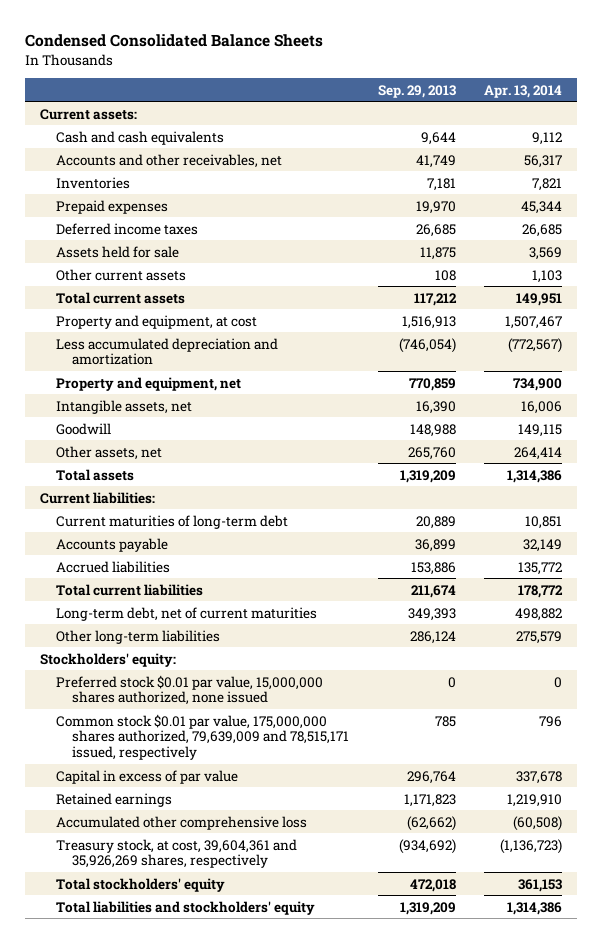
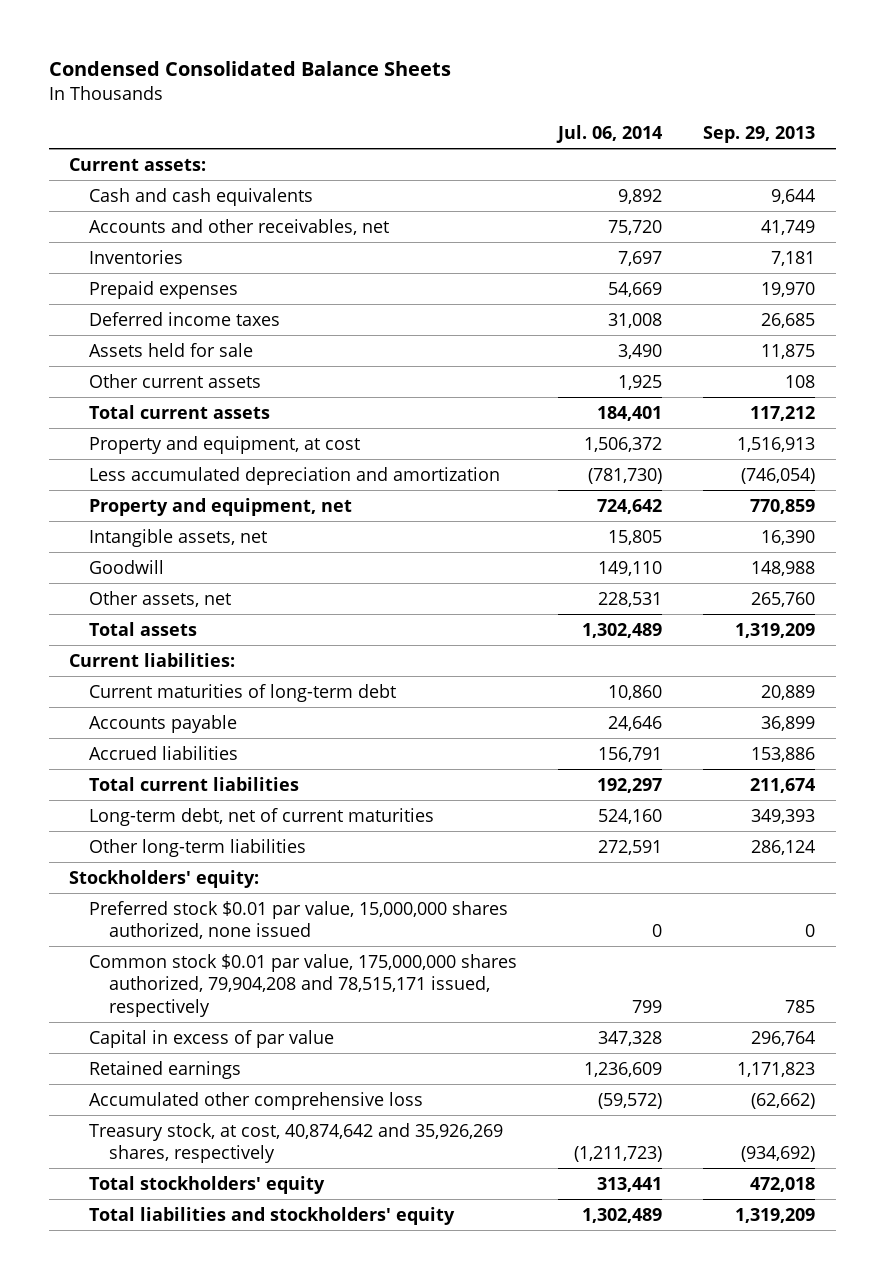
[484,84,563,98] Apr. 13, 2014 -> none
none -> [556,125,663,144] Jul. 06, 2014
[55,713,350,761] Common stock $0.01 par value, 175,000,000 shares authorized, 79,639,009 and 78,515,171 issued, respectively -> [89,953,518,1018] Common stock $0.01 par value, 175,000,000 shares authorized, 79,904,208 and 78,515,171 issued, respectively
[55,838,297,869] Treasury stock, at cost, 39,604,361 and 35,926,269 shares, respectively -> [89,1122,504,1164] Treasury stock, at cost, 40,874,642 and 35,926,269 shares, respectively

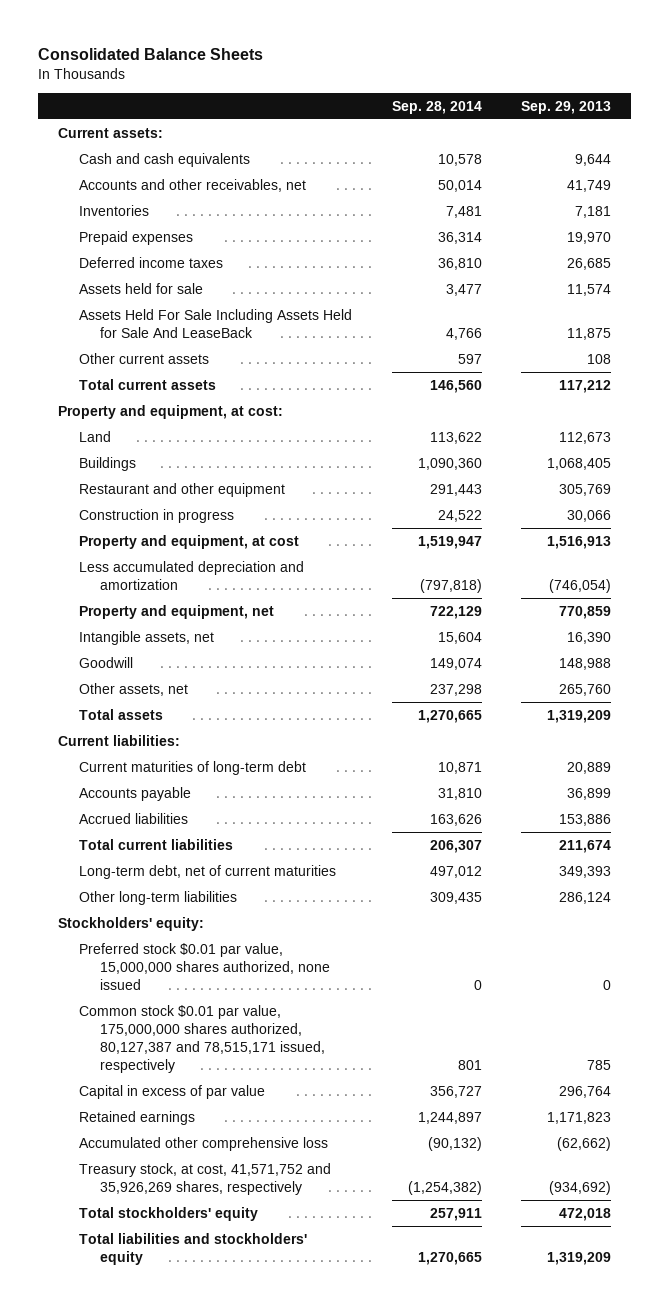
[48,61,451,77] Condensed Consolidated Balance Sheets -> [38,48,264,61] Consolidated Balance Sheets
[556,125,663,144] Jul. 06, 2014 -> none
none -> [391,100,482,114] Sep. 28, 2014
[761,343,816,359] 11,875 -> [566,283,611,296] 11,574
none -> [79,308,353,338] Assets Held For Sale Including Assets Held for Sale And LeaseBack
none -> [58,404,284,419] Property and equipment, at cost:
none -> [79,430,112,442] Land
none -> [79,456,137,471] Buildings
none -> [79,482,286,497] Restaurant and other equipment
none -> [79,508,235,523] Construction in progress
[89,953,518,1018] Common stock $0.01 par value, 175,000,000 shares authorized, 79,904,208 and 78,515,171 issued, respectively -> [79,1004,326,1073] Common stock $0.01 par value, 175,000,000 shares authorized, 80,127,387 and 78,515,171 issued, respectively
[89,1122,504,1164] Treasury stock, at cost, 40,874,642 and 35,926,269 shares, respectively -> [79,1162,332,1195] Treasury stock, at cost, 41,571,752 and 35,926,269 shares, respectively

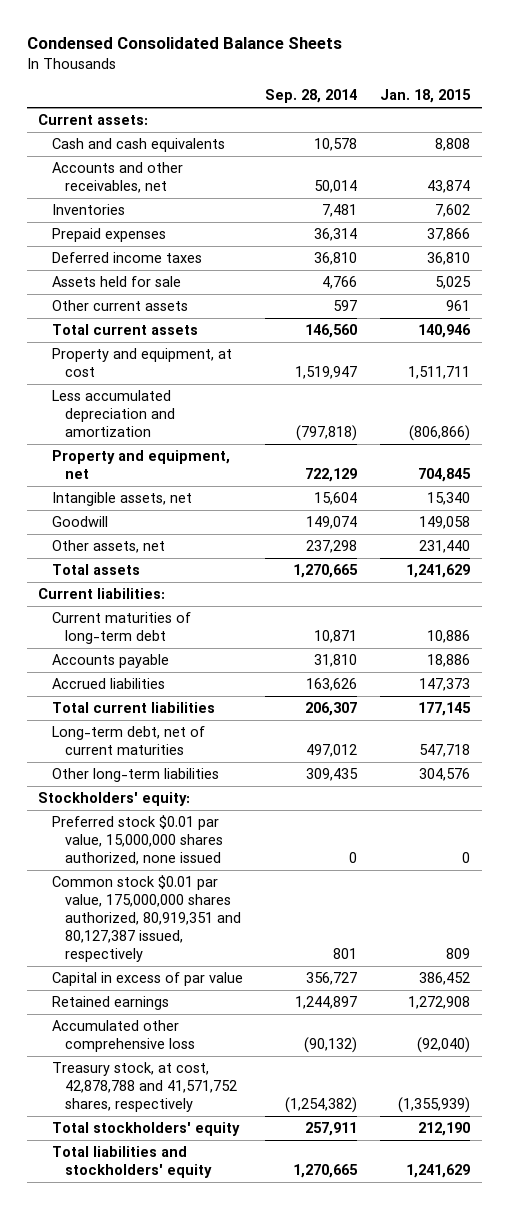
[38,48,264,61] Consolidated Balance Sheets -> [26,37,342,50] Condensed Consolidated Balance Sheets
[520,100,611,114] Sep. 29, 2013 -> none
none -> [380,89,472,104] Jan. 18, 2015
[79,308,353,338] Assets Held For Sale Including Assets Held for Sale And LeaseBack -> none
[445,283,482,296] 3,477 -> [322,276,358,290] 4,766
[58,404,284,419] Property and equipment, at cost: -> none
[79,430,112,442] Land -> none
[79,456,137,471] Buildings -> none
[79,482,286,497] Restaurant and other equipment -> none
[79,508,235,523] Construction in progress -> none
[79,1004,326,1073] Common stock $0.01 par value, 175,000,000 shares authorized, 80,127,387 and 78,515,171 issued, respectively -> [51,875,241,962] Common stock $0.01 par value, 175,000,000 shares authorized, 80,919,351 and 80,127,387 issued, respectively
[79,1162,332,1195] Treasury stock, at cost, 41,571,752 and 35,926,269 shares, respectively -> [51,1062,237,1113] Treasury stock, at cost, 42,878,788 and 41,571,752 shares, respectively

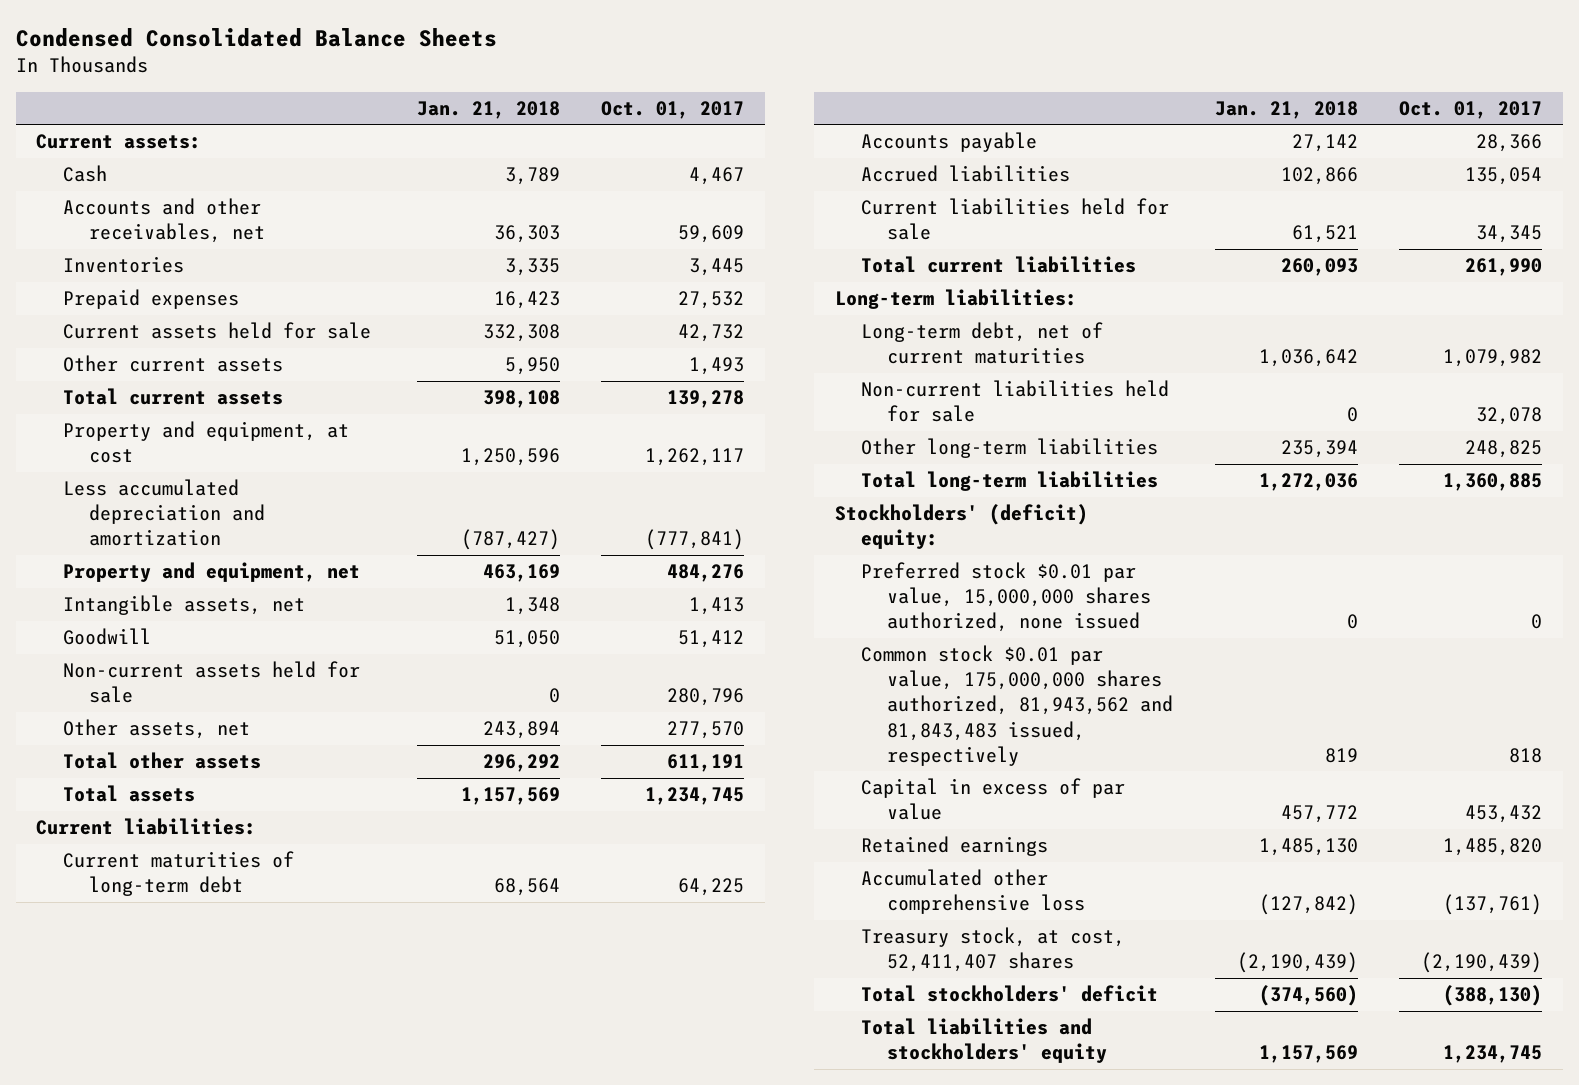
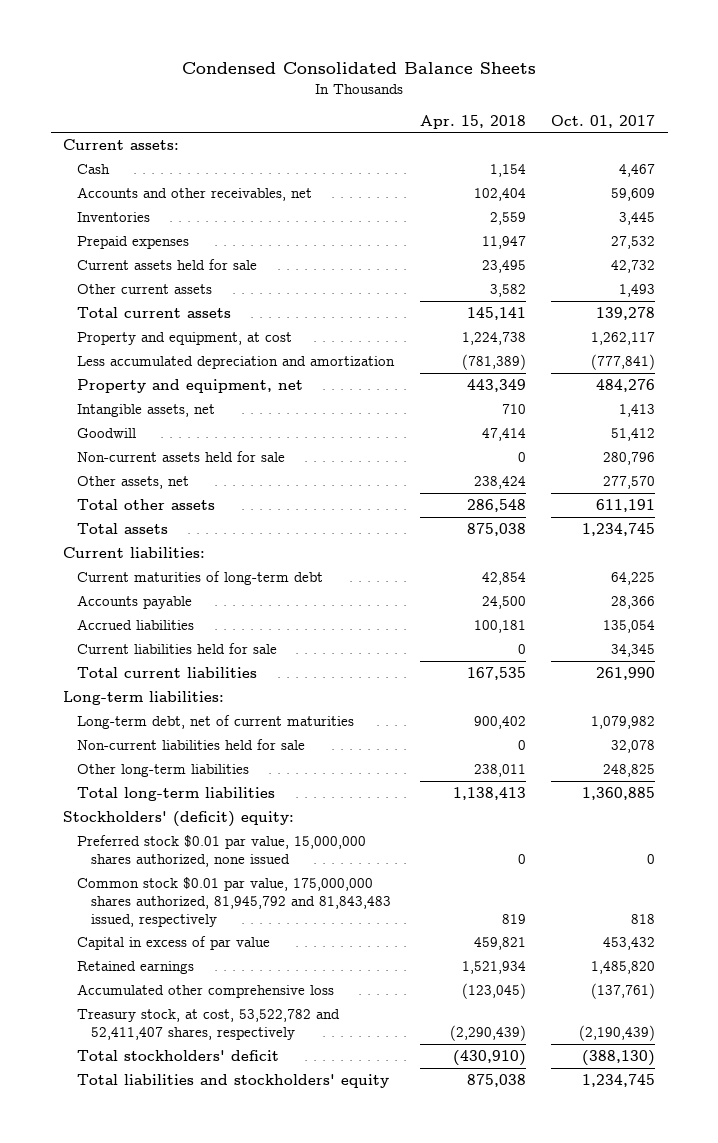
[416,100,560,119] Jan. 21, 2018 -> none
none -> [419,114,526,129] Apr. 15, 2018
[860,645,1174,766] Common stock $0.01 par value, 175,000,000 shares authorized, 81,943,562 and 81,843,483 issued, respectively -> [77,877,392,927] Common stock $0.01 par value, 175,000,000 shares authorized, 81,945,792 and 81,843,483 issued, respectively
[860,927,1125,973] Treasury stock, at cost, 52,411,407 shares -> [77,1009,341,1040] Treasury stock, at cost, 53,522,782 and 52,411,407 shares, respectively

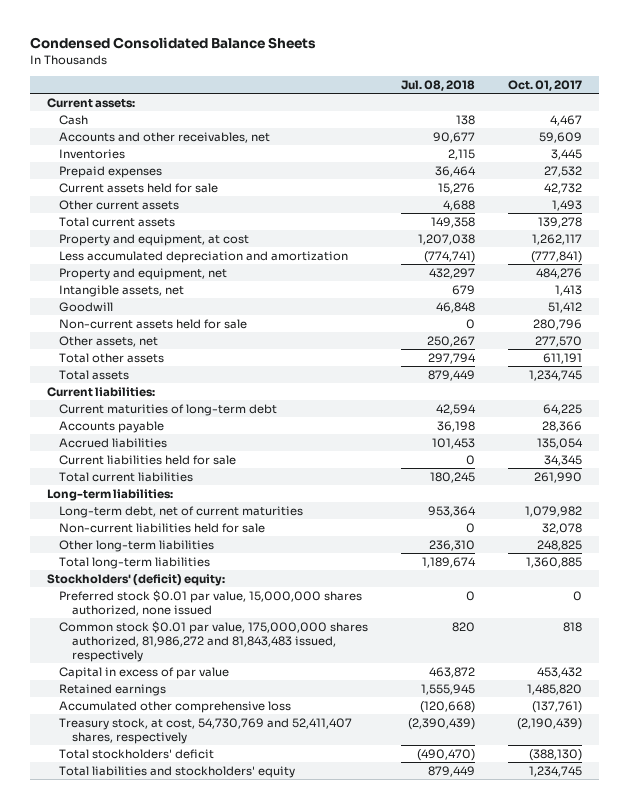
[419,114,526,129] Apr. 15, 2018 -> none
none -> [401,79,476,91] Jul. 08, 2018
[77,877,392,927] Common stock $0.01 par value, 175,000,000 shares authorized, 81,945,792 and 81,843,483 issued, respectively -> [59,620,369,662] Common stock $0.01 par value, 175,000,000 shares authorized, 81,986,272 and 81,843,483 issued, respectively
[77,1009,341,1040] Treasury stock, at cost, 53,522,782 and 52,411,407 shares, respectively -> [59,717,353,744] Treasury stock, at cost, 54,730,769 and 52,411,407 shares, respectively

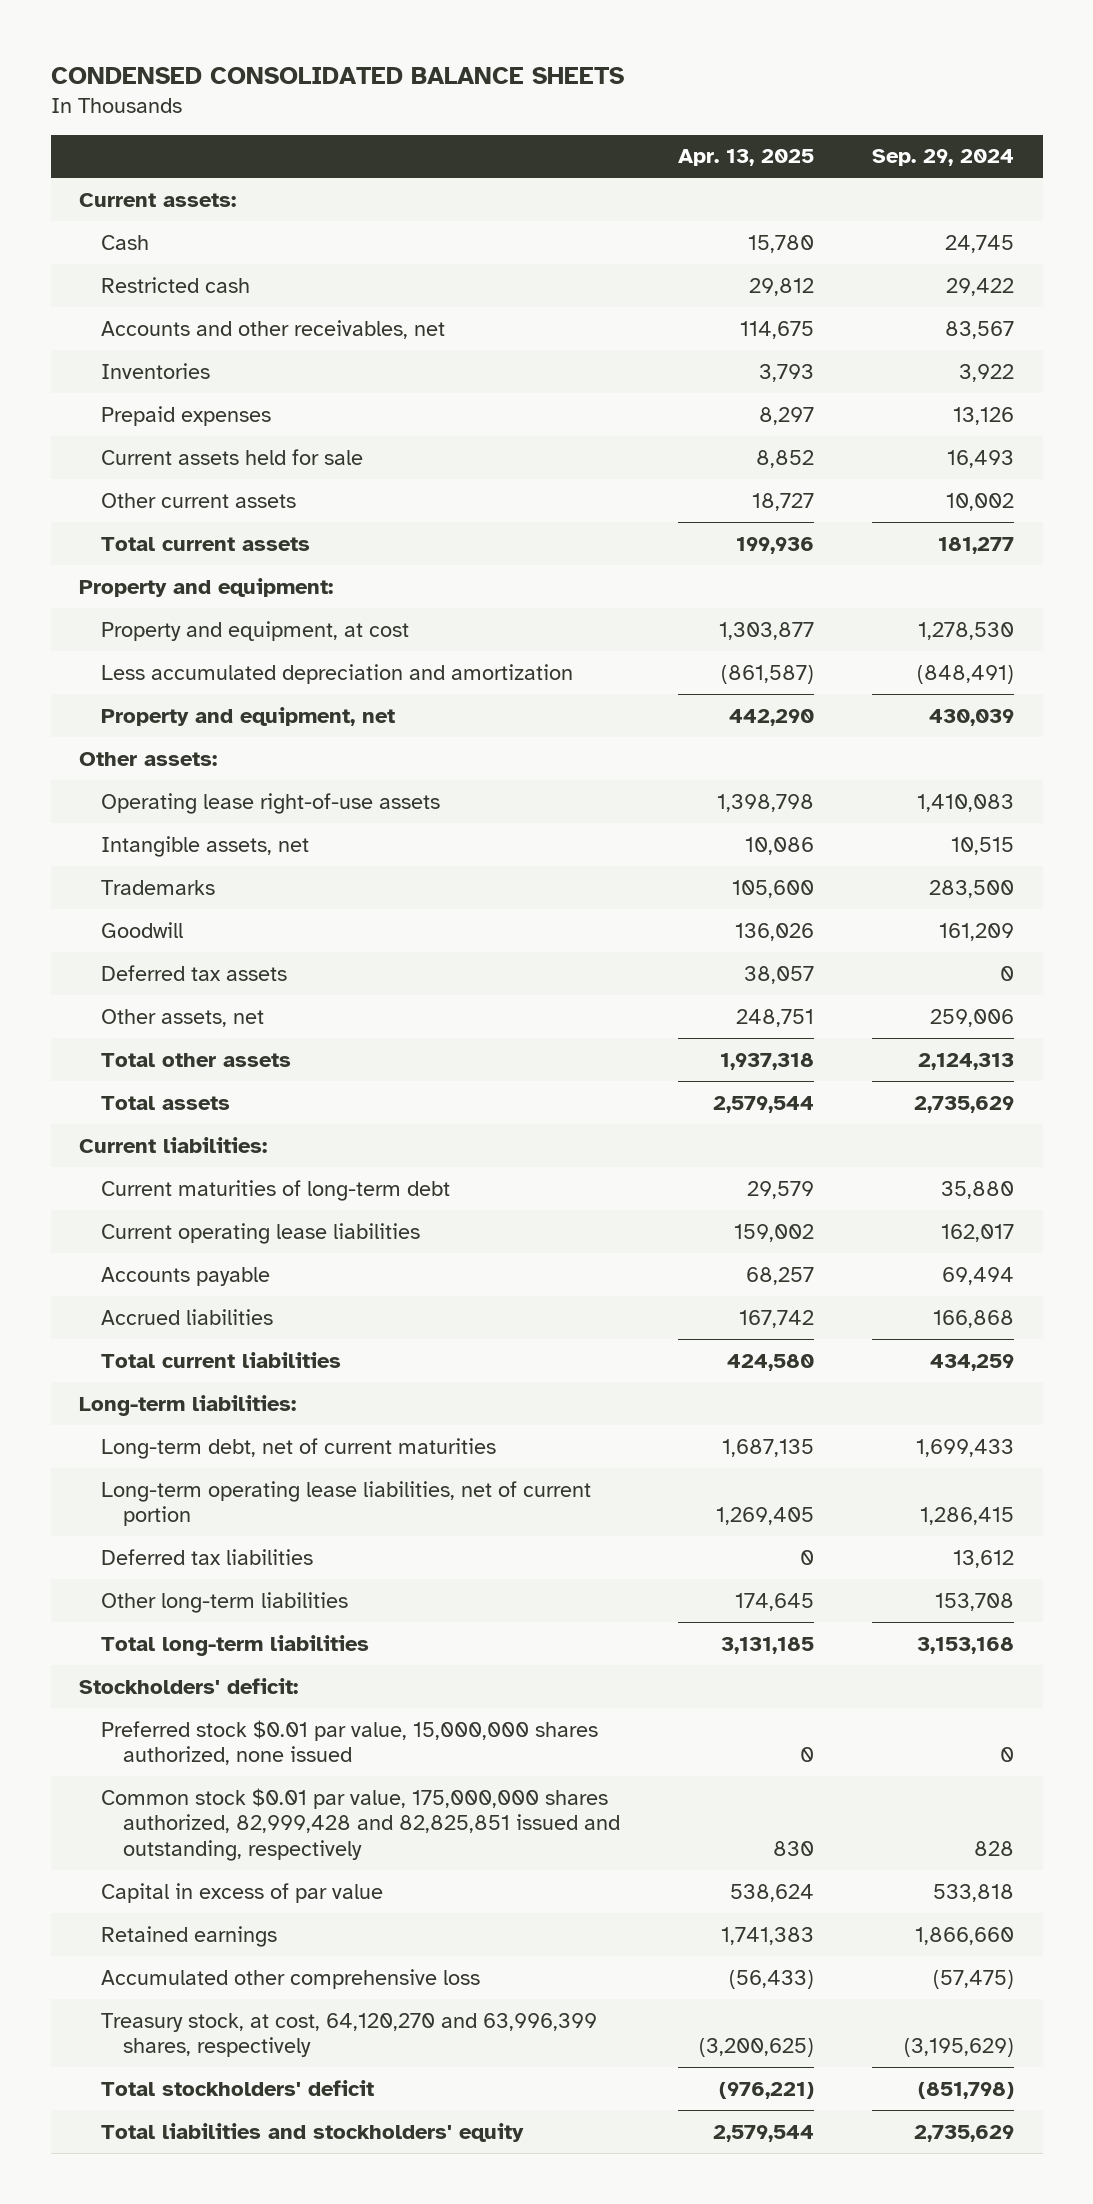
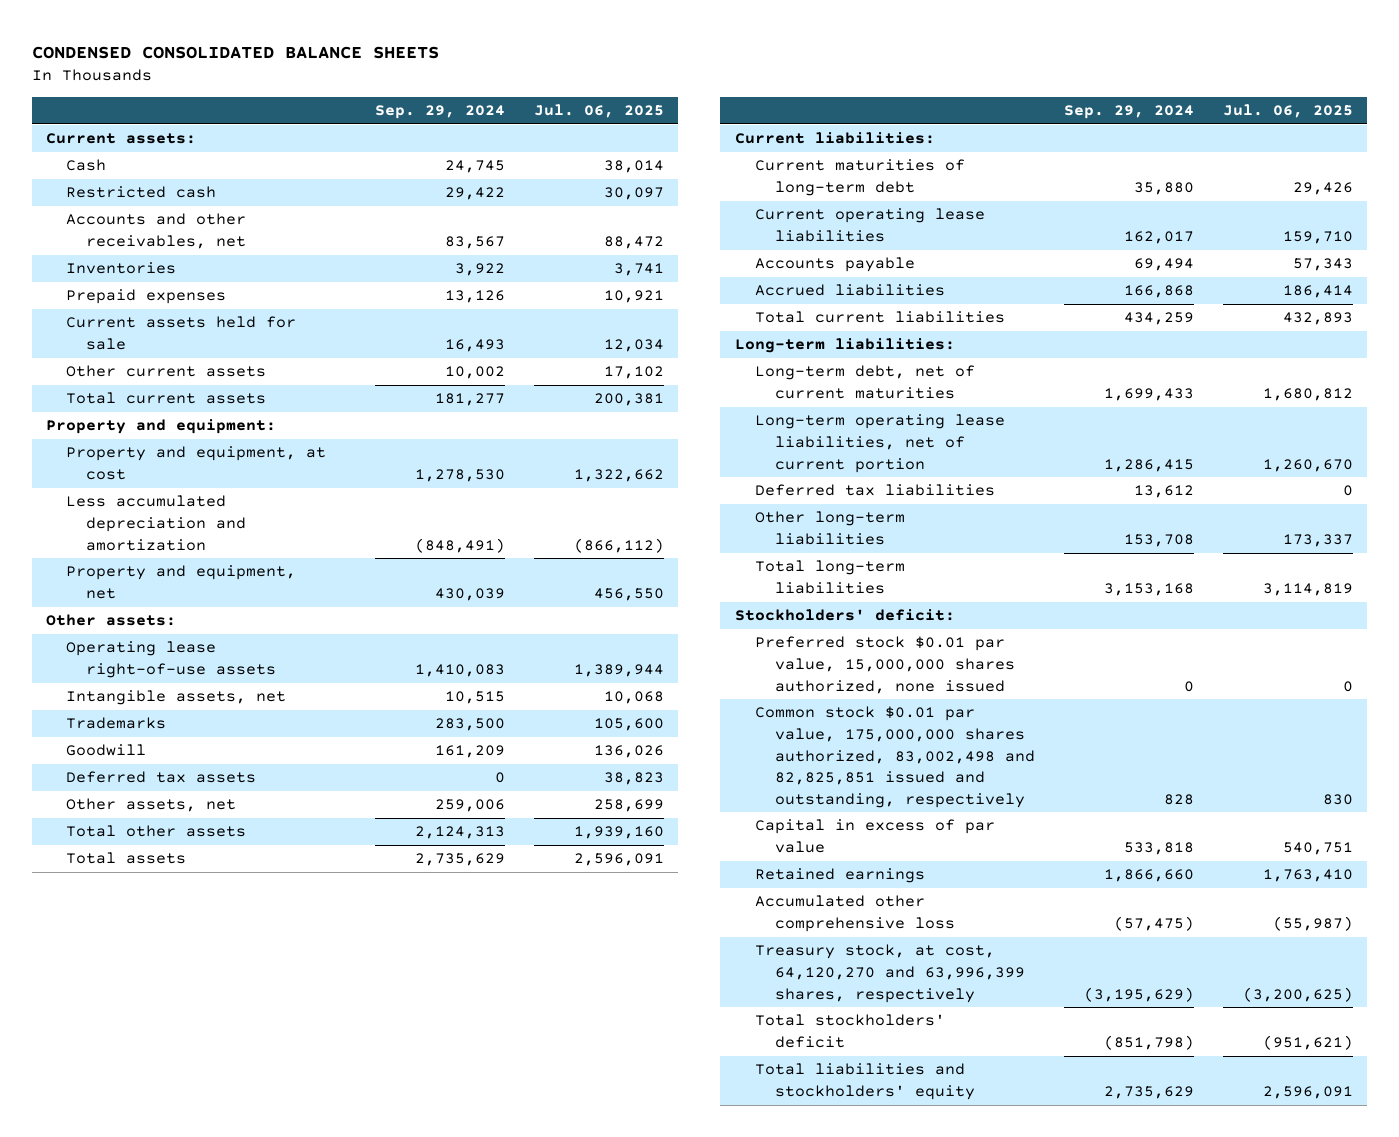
[677,149,814,167] Apr. 13, 2025 -> none
none -> [533,104,664,119] Jul. 06, 2025
[101,1787,620,1861] Common stock $0.01 par value, 175,000,000 shares authorized, 82,999,428 and 82,825,851 issued and outstanding, respectively -> [754,706,1035,808] Common stock $0.01 par value, 175,000,000 shares authorized, 83,002,498 and 82,825,851 issued and outstanding, respectively

